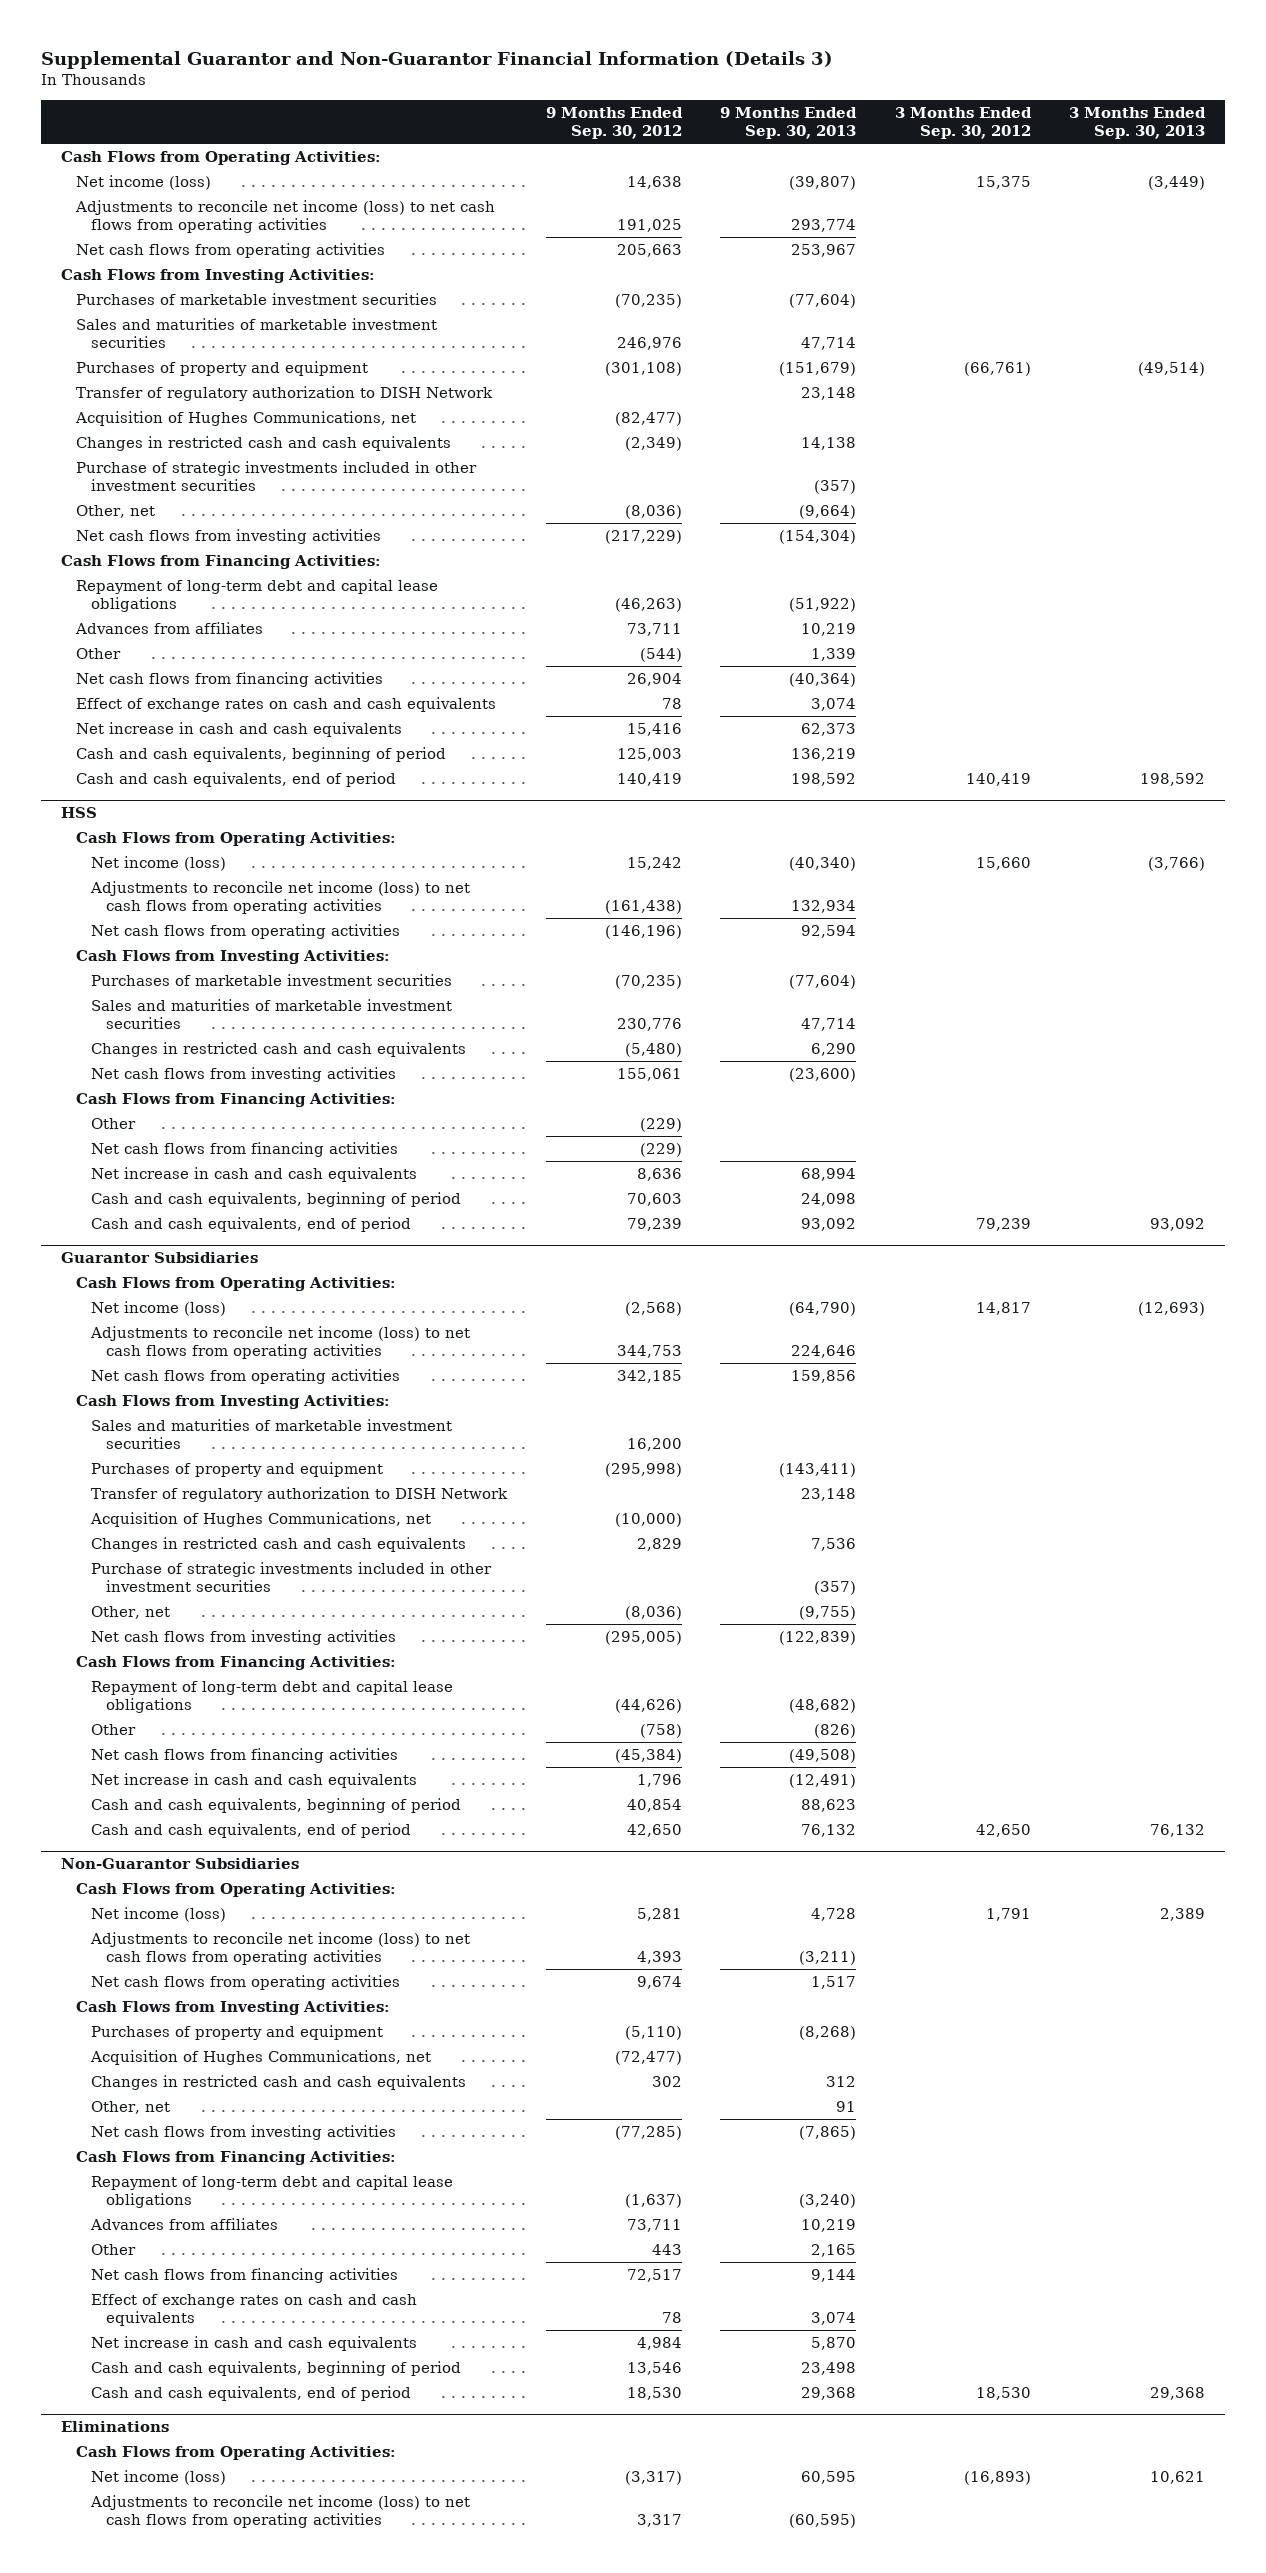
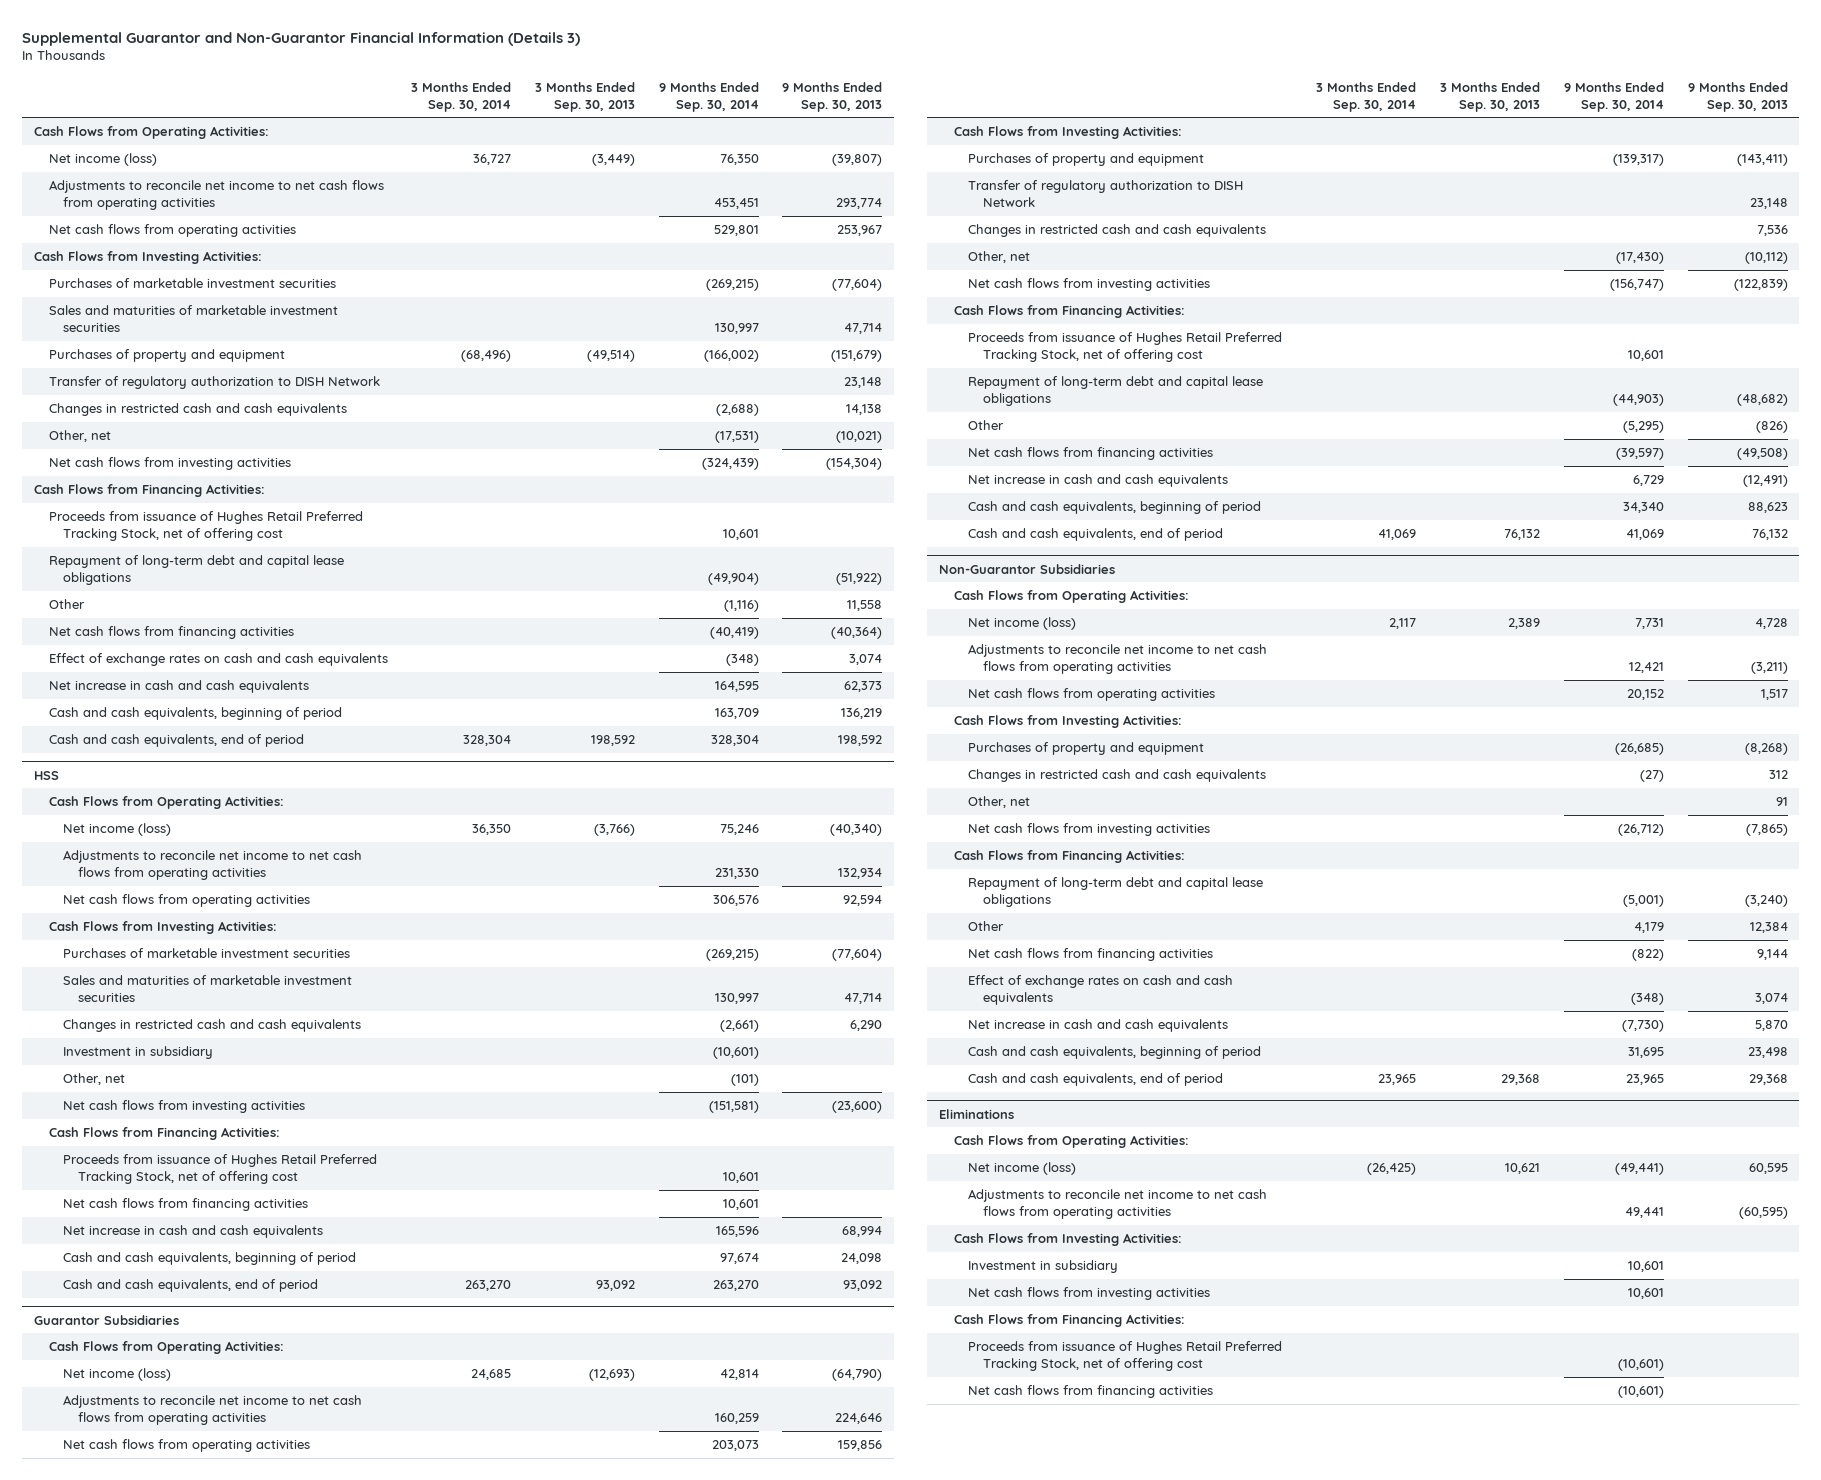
[545,106,683,140] 9 Months Ended Sep. 30, 2012 -> none
[894,106,1032,140] 3 Months Ended Sep. 30, 2012 -> none
none -> [411,81,512,112] 3 Months Ended Sep. 30, 2014
none -> [658,81,759,112] 9 Months Ended Sep. 30, 2014
[74,199,495,234] Adjustments to reconcile net income (loss) to net cash flows from operating activities -> [48,180,384,211] Adjustments to reconcile net income to net cash flows from operating activities
[74,410,416,426] Acquisition of Hughes Communications, net -> none
[75,460,477,492] Purchase of strategic investments included in other investment securities -> none
[799,504,857,519] (9,664) -> [836,431,883,444] (10,021)
none -> [48,511,363,542] Proceeds from issuance of Hughes Retail Preferred Tracking Stock, net of offering cost
[74,621,263,634] Advances from affiliates -> none
[811,647,857,661] 1,339 -> [847,600,883,612] 11,558
[90,880,471,915] Adjustments to reconcile net income (loss) to net cash flows from operating activities -> [63,850,363,881] Adjustments to reconcile net income to net cash flows from operating activities
none -> [63,1046,214,1060] Investment in subsidiary
none -> [63,1073,126,1086] Other, net
[91,1117,137,1129] Other -> none
none -> [63,1154,378,1185] Proceeds from issuance of Hughes Retail Preferred Tracking Stock, net of offering cost
[90,1325,471,1360] Adjustments to reconcile net income (loss) to net cash flows from operating activities -> [63,1395,363,1426] Adjustments to reconcile net income to net cash flows from operating activities
[91,1418,453,1450] Sales and maturities of marketable investment securities -> none
[90,1511,432,1527] Acquisition of Hughes Communications, net -> none
[91,1561,493,1593] Purchase of strategic investments included in other investment securities -> none
[799,1605,857,1620] (9,755) -> [1744,252,1788,265] (10,112)
none -> [968,332,1283,363] Proceeds from issuance of Hughes Retail Preferred Tracking Stock, net of offering cost
[90,1931,471,1966] Adjustments to reconcile net income (loss) to net cash flows from operating activities -> [968,644,1268,675] Adjustments to reconcile net income to net cash flows from operating activities
[90,2049,432,2065] Acquisition of Hughes Communications, net -> none
[90,2217,279,2230] Advances from affiliates -> none
[811,2243,857,2257] 2,165 -> [1749,922,1788,934] 12,384
[90,2494,471,2529] Adjustments to reconcile net income (loss) to net cash flows from operating activities -> [968,1189,1268,1220] Adjustments to reconcile net income to net cash flows from operating activities
none -> [953,1233,1182,1247] Cash Flows from Investing Activities:
none -> [968,1260,1119,1274] Investment in subsidiary
none -> [968,1287,1211,1301] Net cash flows from investing activities
none -> [953,1314,1185,1328] Cash Flows from Financing Activities:
none -> [968,1341,1283,1372] Proceeds from issuance of Hughes Retail Preferred Tracking Stock, net of offering cost
none -> [968,1385,1214,1399] Net cash flows from financing activities

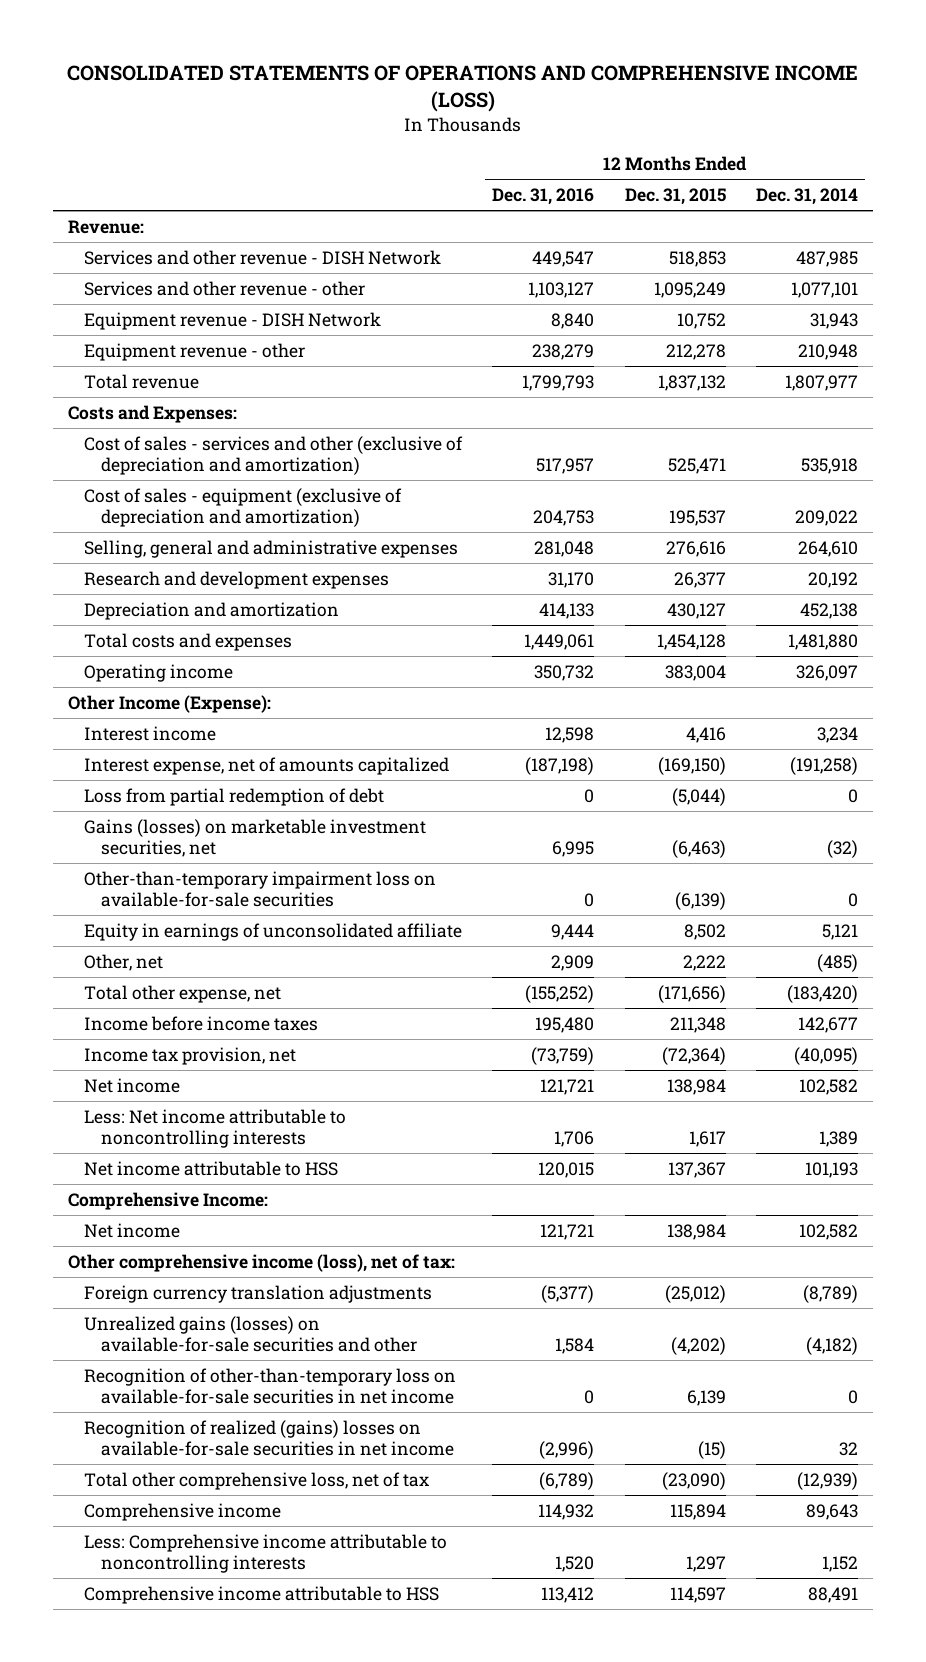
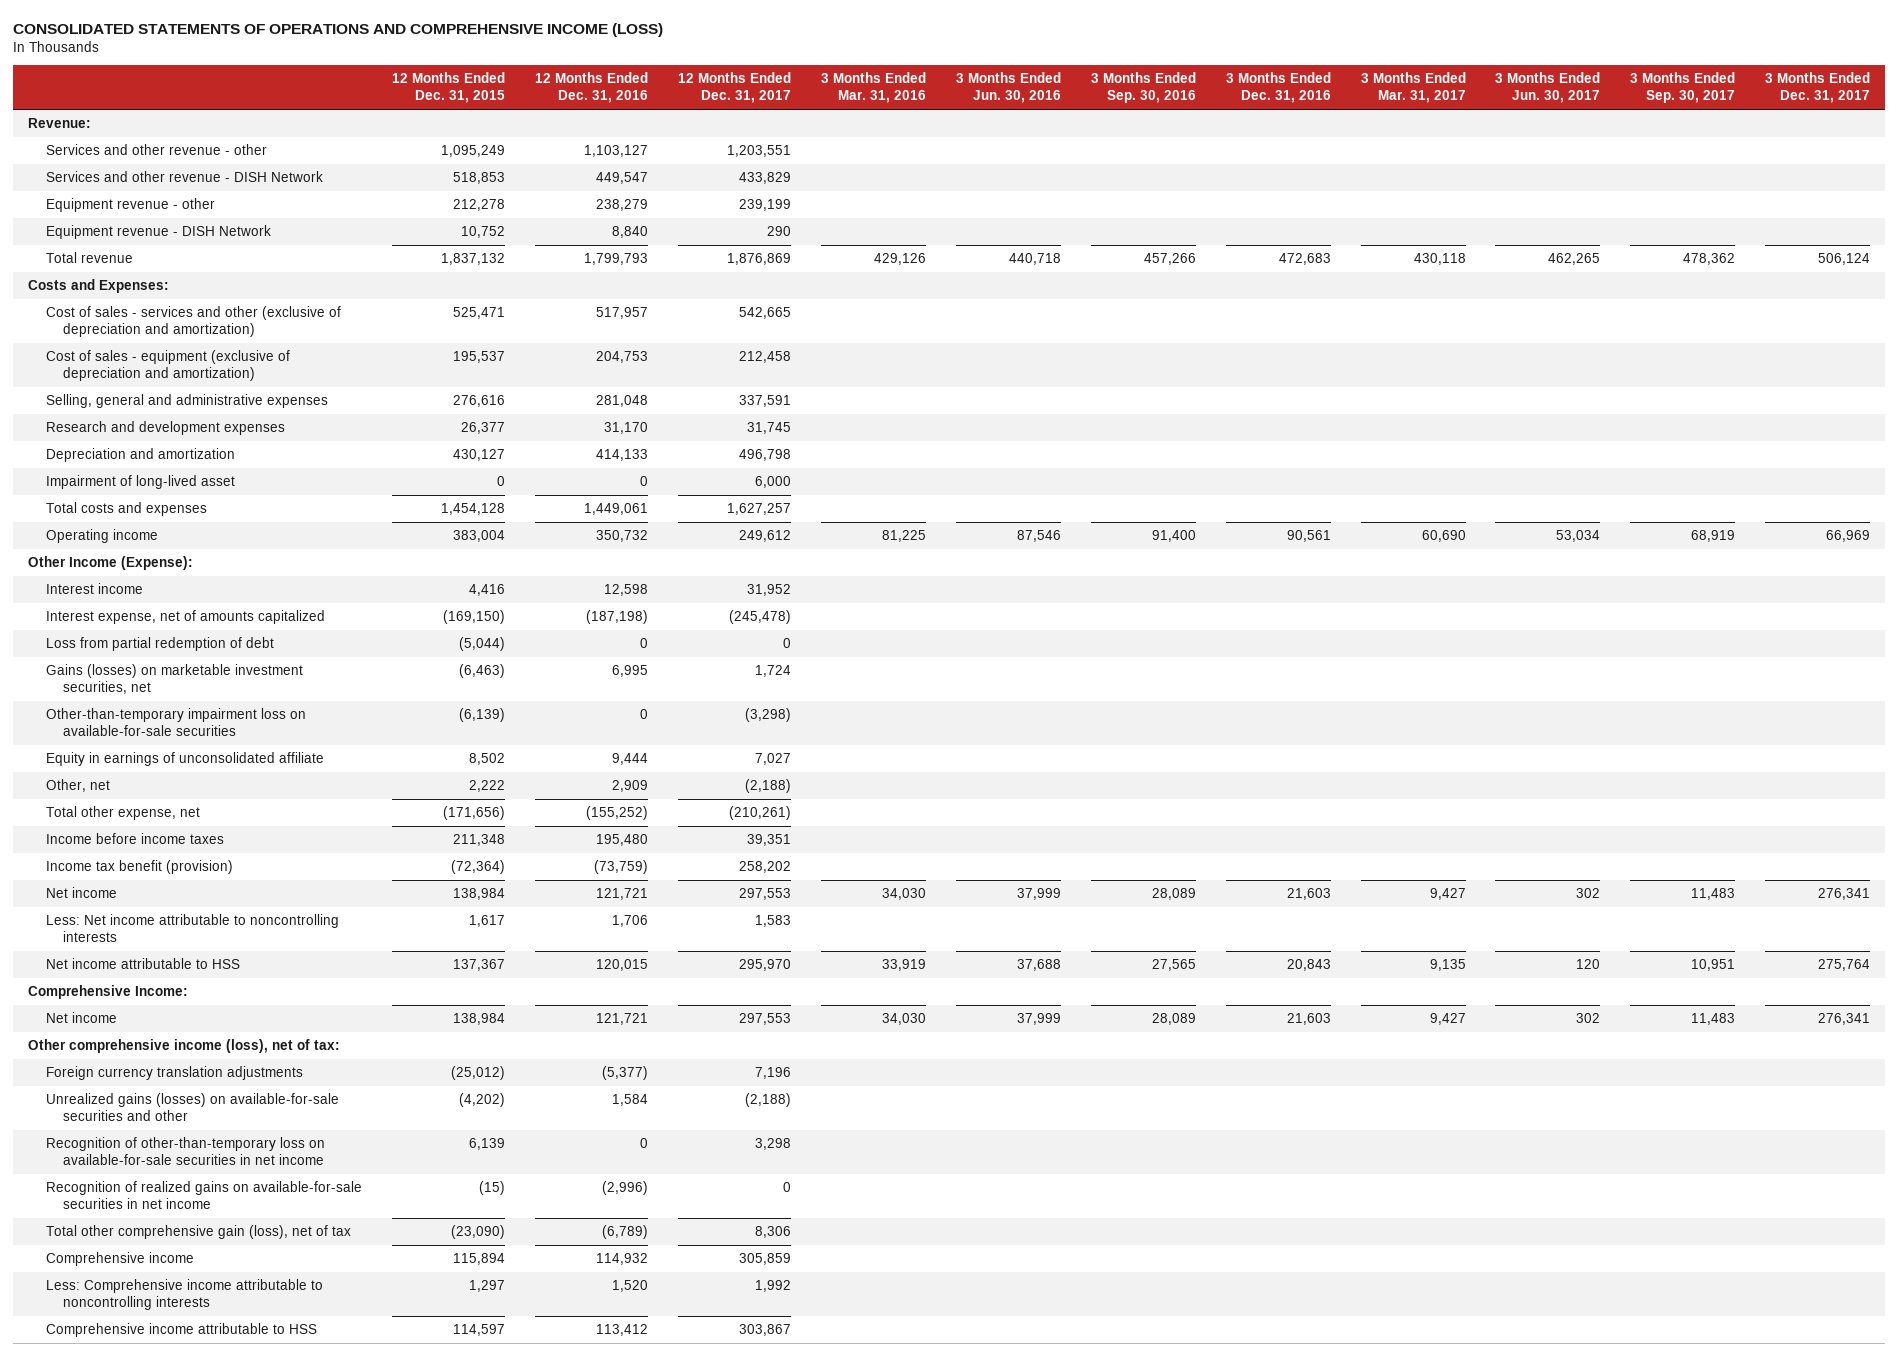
[755,188,858,206] Dec. 31, 2014 -> none
none -> [677,72,791,104] 12 Months Ended Dec. 31, 2017
none -> [820,72,926,104] 3 Months Ended Mar. 31, 2016
none -> [955,72,1061,104] 3 Months Ended Jun. 30, 2016
none -> [1090,72,1196,104] 3 Months Ended Sep. 30, 2016
none -> [1225,72,1331,104] 3 Months Ended Dec. 31, 2016
none -> [1360,72,1466,104] 3 Months Ended Mar. 31, 2017
none -> [1495,72,1601,104] 3 Months Ended Jun. 30, 2017
none -> [1630,72,1736,104] 3 Months Ended Sep. 30, 2017
none -> [1765,72,1871,104] 3 Months Ended Dec. 31, 2017
[84,249,442,265] Services and other revenue - DISH Network -> [45,171,323,183] Services and other revenue - DISH Network
[84,311,382,330] Equipment revenue - DISH Network -> [45,225,271,240] Equipment revenue - DISH Network
none -> [45,475,235,490] Impairment of long-lived asset
[84,1046,297,1065] Income tax provision, net -> [45,860,233,875] Income tax benefit (provision)
[84,1419,454,1456] Recognition of realized (gains) losses on available-for-sale securities in net income -> [45,1181,362,1210] Recognition of realized gains on available-for-sale securities in net income
[84,1471,430,1490] Total other comprehensive loss, net of tax -> [45,1225,351,1240] Total other comprehensive gain (loss), net of tax

